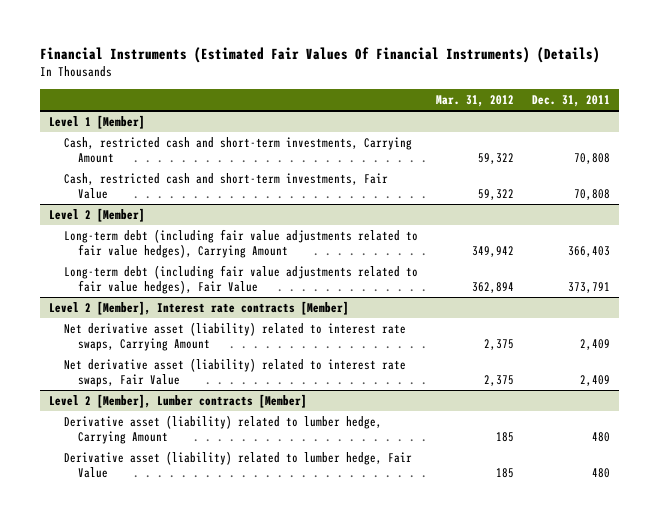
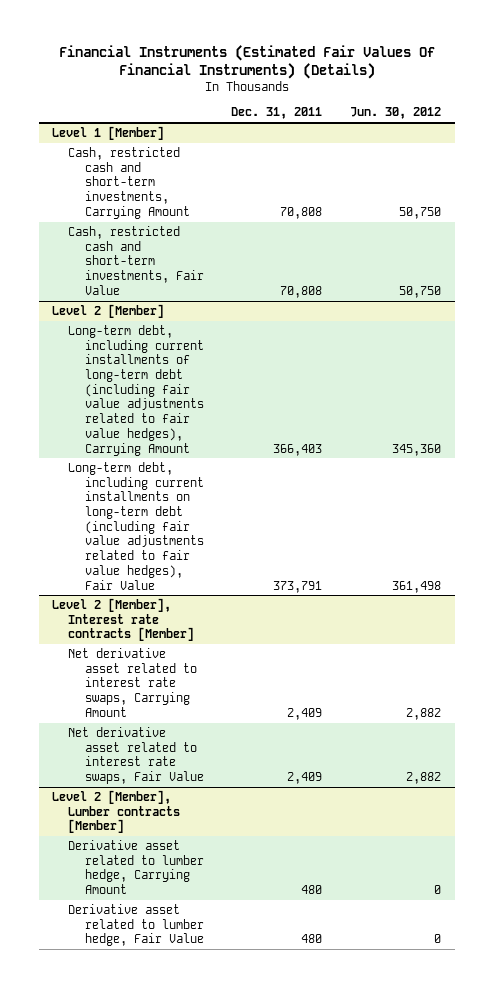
[435,95,514,108] Mar. 31, 2012 -> none
none -> [349,107,441,120] Jun. 30, 2012
[63,229,418,259] Long-term debt (including fair value adjustments related to fair value hedges), Carrying Amount -> [68,325,204,456] Long-term debt, including current installments of long-term debt (including fair value adjustments related to fair value hedges), Carrying Amount
[63,265,418,295] Long-term debt (including fair value adjustments related to fair value hedges), Fair Value -> [68,462,204,590] Long-term debt, including current installments on long-term debt (including fair value adjustments related to fair value hedges), Fair Value
[63,322,406,352] Net derivative asset (liability) related to interest rate swaps, Carrying Amount -> [68,648,197,717] Net derivative asset related to interest rate swaps, Carrying Amount
[63,358,406,388] Net derivative asset (liability) related to interest rate swaps, Fair Value -> [68,727,204,785] Net derivative asset related to interest rate swaps, Fair Value
[63,415,382,445] Derivative asset (liability) related to lumber hedge, Carrying Amount -> [68,840,204,895] Derivative asset related to lumber hedge, Carrying Amount
[63,451,412,479] Derivative asset (liability) related to lumber hedge, Fair Value -> [68,904,204,947] Derivative asset related to lumber hedge, Fair Value

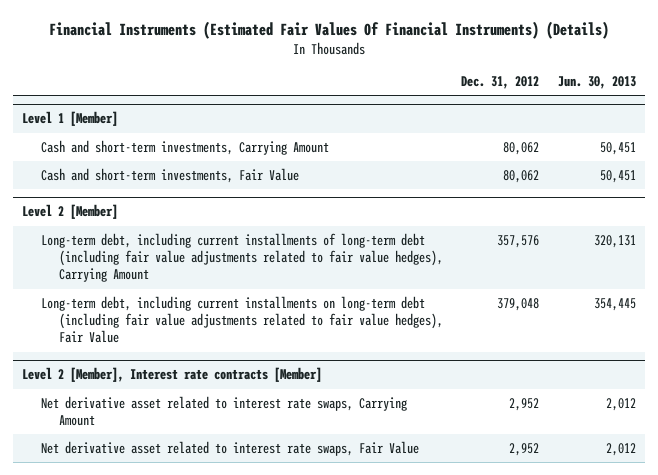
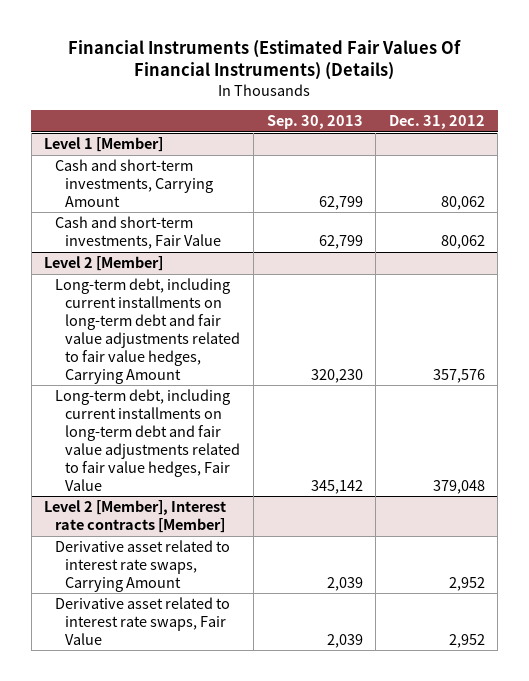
[557,76,636,90] Jun. 30, 2013 -> none
none -> [266,115,363,130] Sep. 30, 2013
[40,232,443,283] Long-term debt, including current installments of long-term debt (including fair value adjustments related to fair value hedges), Carrying Amount -> [54,278,241,384] Long-term debt, including current installments on long-term debt and fair value adjustments related to fair value hedges, Carrying Amount
[40,295,443,344] Long-term debt, including current installments on long-term debt (including fair value adjustments related to fair value hedges), Fair Value -> [54,389,241,491] Long-term debt, including current installments on long-term debt and fair value adjustments related to fair value hedges, Fair Value
[40,395,407,427] Net derivative asset related to interest rate swaps, Carrying Amount -> [54,540,230,592] Derivative asset related to interest rate swaps, Carrying Amount
[40,440,419,456] Net derivative asset related to interest rate swaps, Fair Value -> [54,597,230,645] Derivative asset related to interest rate swaps, Fair Value

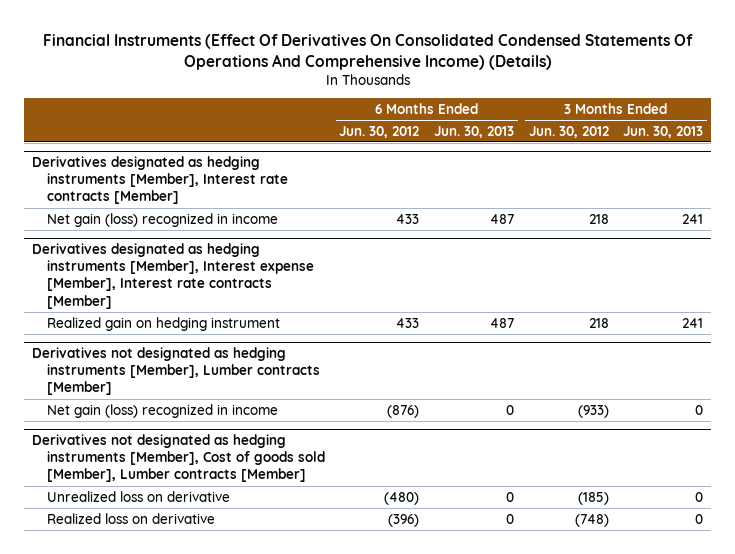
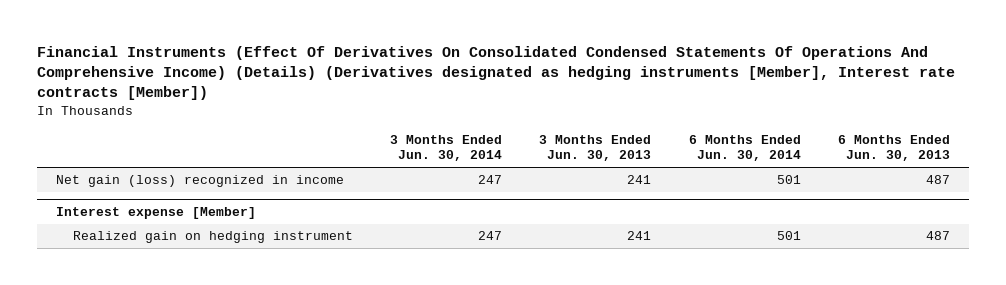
[42,33,693,70] Financial Instruments (Effect Of Derivatives On Consolidated Condensed Statements Of Operations And Comprehensive Income) (Details) -> [37,46,956,101] Financial Instruments (Effect Of Derivatives On Consolidated Condensed Statements Of Operations And Comprehensive Income) (Details) (Derivatives designated as hedging instruments [Member], Interest rate contracts [Member])
[339,125,420,138] Jun. 30, 2012 -> none
[528,125,609,138] Jun. 30, 2012 -> none
none -> [389,134,502,162] 3 Months Ended Jun. 30, 2014
none -> [688,134,801,162] 6 Months Ended Jun. 30, 2014
[31,156,288,205] Derivatives designated as hedging instruments [Member], Interest rate contracts [Member] -> none
[31,243,314,309] Derivatives designated as hedging instruments [Member], Interest expense [Member], Interest rate contracts [Member] -> none
none -> [55,207,256,220] Interest expense [Member]
[31,347,320,396] Derivatives not designated as hedging instruments [Member], Lumber contracts [Member] -> none
[46,403,278,418] Net gain (loss) recognized in income -> none
[31,434,325,483] Derivatives not designated as hedging instruments [Member], Cost of goods sold [Member], Lumber contracts [Member] -> none
[46,490,230,502] Unrealized loss on derivative -> none
[46,512,215,524] Realized loss on derivative -> none

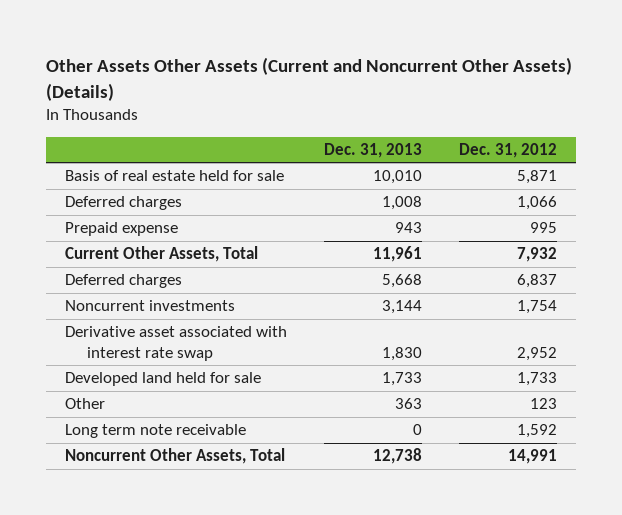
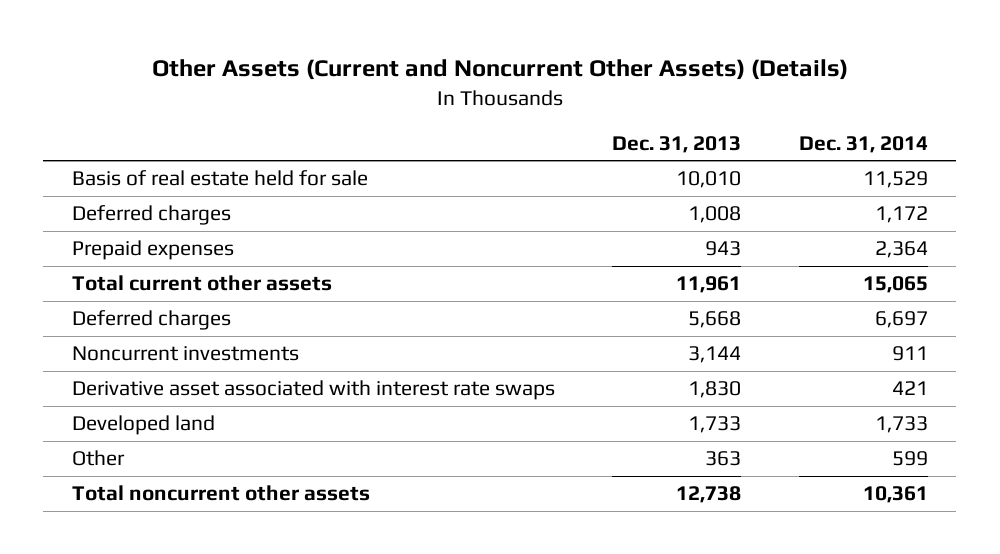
[45,56,572,101] Other Assets Other Assets (Current and Noncurrent Other Assets) (Details) -> [151,59,848,81] Other Assets (Current and Noncurrent Other Assets) (Details)
[459,142,558,158] Dec. 31, 2012 -> none
none -> [798,135,928,153] Dec. 31, 2014
[64,222,178,237] Prepaid expense -> [72,240,235,261] Prepaid expenses
[64,246,258,263] Current Other Assets, Total -> [72,275,333,292] Total current other assets
[64,326,287,361] Derivative asset associated with interest rate swap -> [72,380,556,401] Derivative asset associated with interest rate swaps
[64,372,261,387] Developed land held for sale -> [72,415,216,436] Developed land
[64,424,246,439] Long term note receivable -> none
[64,448,285,465] Noncurrent Other Assets, Total -> [72,485,371,502] Total noncurrent other assets

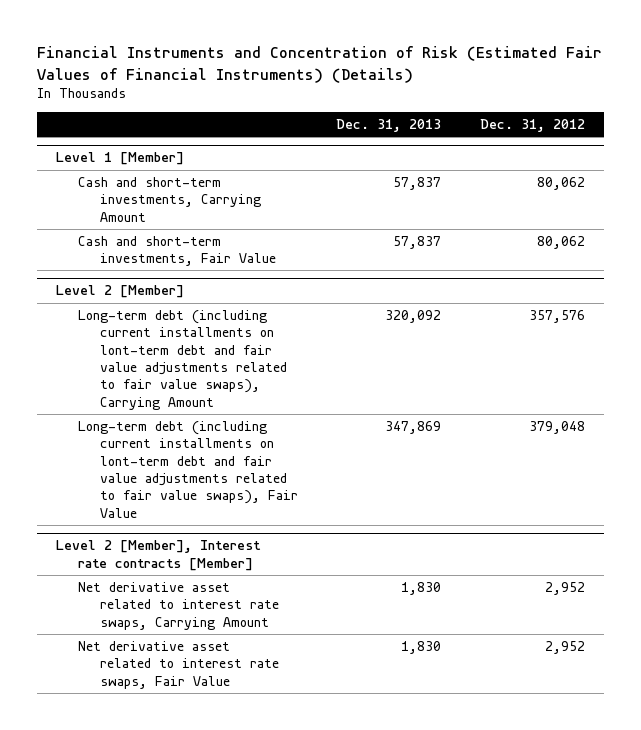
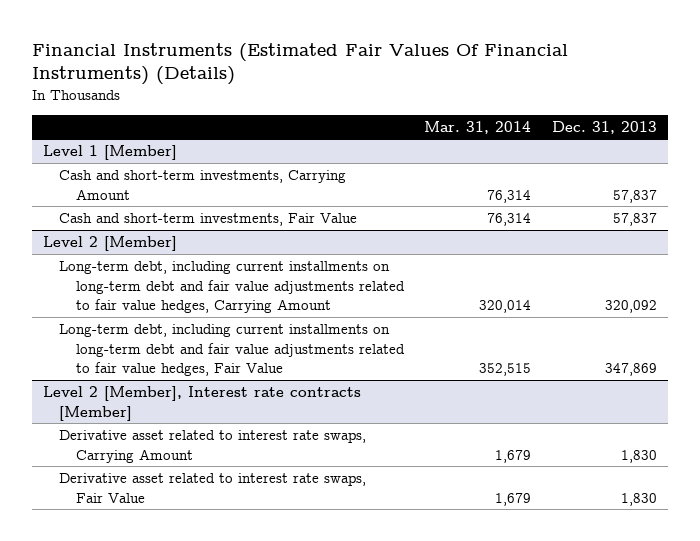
[36,46,602,83] Financial Instruments and Concentration of Risk (Estimated Fair Values of Financial Instruments) (Details) -> [32,42,569,86] Financial Instruments (Estimated Fair Values Of Financial Instruments) (Details)
[479,118,585,132] Dec. 31, 2012 -> none
none -> [424,120,532,134] Mar. 31, 2014
[77,309,287,410] Long-term debt (including current installments on lont-term debt and fair value adjustments related to fair value swaps), Carrying Amount -> [59,261,405,314] Long-term debt, including current installments on long-term debt and fair value adjustments related to fair value hedges, Carrying Amount
[77,420,298,518] Long-term debt (including current installments on lont-term debt and fair value adjustments related to fair value swaps), Fair Value -> [59,324,405,377] Long-term debt, including current installments on long-term debt and fair value adjustments related to fair value hedges, Fair Value
[77,581,279,630] Net derivative asset related to interest rate swaps, Carrying Amount -> [59,430,367,463] Derivative asset related to interest rate swaps, Carrying Amount
[77,640,279,689] Net derivative asset related to interest rate swaps, Fair Value -> [59,473,367,503] Derivative asset related to interest rate swaps, Fair Value

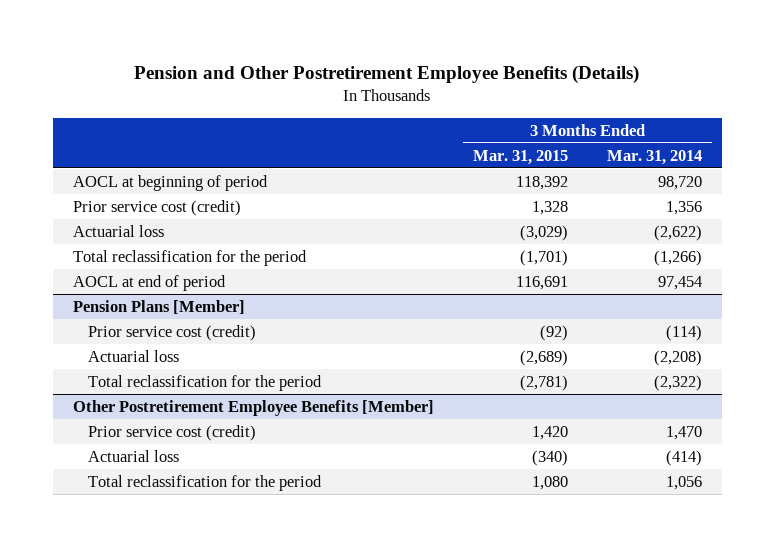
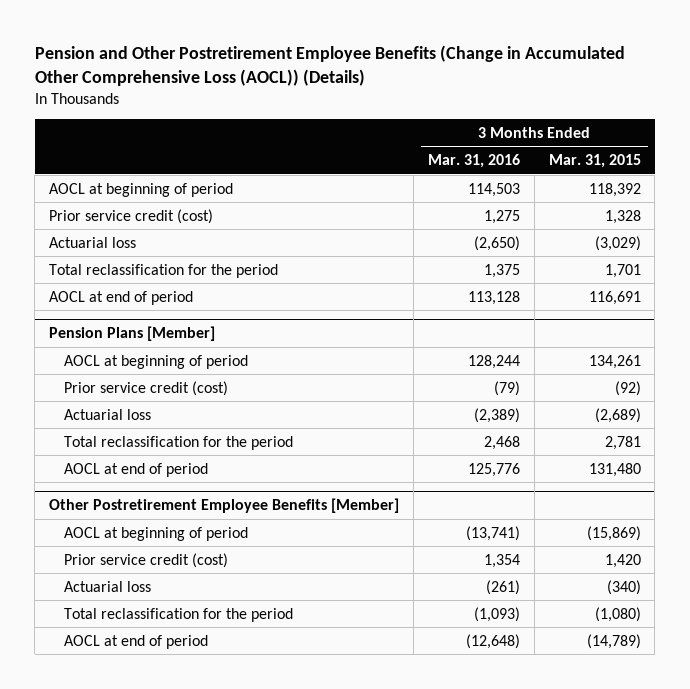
[134,64,640,84] Pension and Other Postretirement Employee Benefits (Details) -> [34,44,625,86] Pension and Other Postretirement Employee Benefits (Change in Accumulated Other Comprehensive Loss (AOCL)) (Details)
[607,149,703,165] Mar. 31, 2014 -> none
none -> [427,154,520,169] Mar. 31, 2016
[72,199,241,216] Prior service cost (credit) -> [49,208,214,224] Prior service credit (cost)
[519,249,568,266] (1,701) -> [604,263,641,278] 1,701
none -> [63,354,248,369] AOCL at beginning of period
[88,324,257,341] Prior service cost (credit) -> [63,380,228,396] Prior service credit (cost)
[519,374,568,391] (2,781) -> [604,435,641,450] 2,781
none -> [63,462,208,477] AOCL at end of period
none -> [63,526,248,541] AOCL at beginning of period
[88,424,257,441] Prior service cost (credit) -> [63,552,228,568] Prior service credit (cost)
[531,475,568,490] 1,080 -> [594,606,641,622] (1,080)
none -> [63,634,208,649] AOCL at end of period

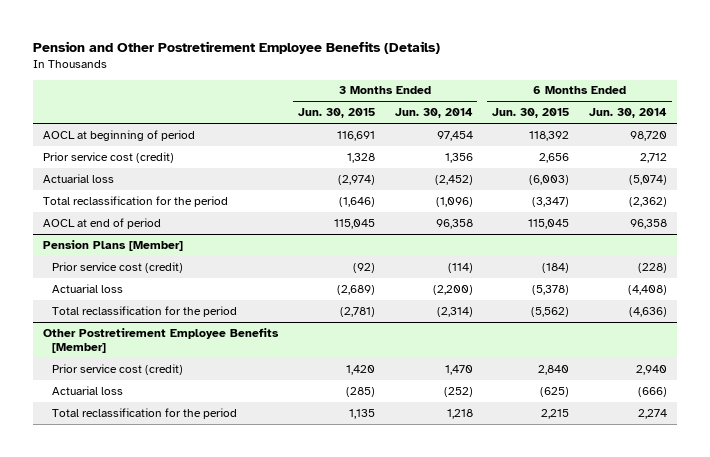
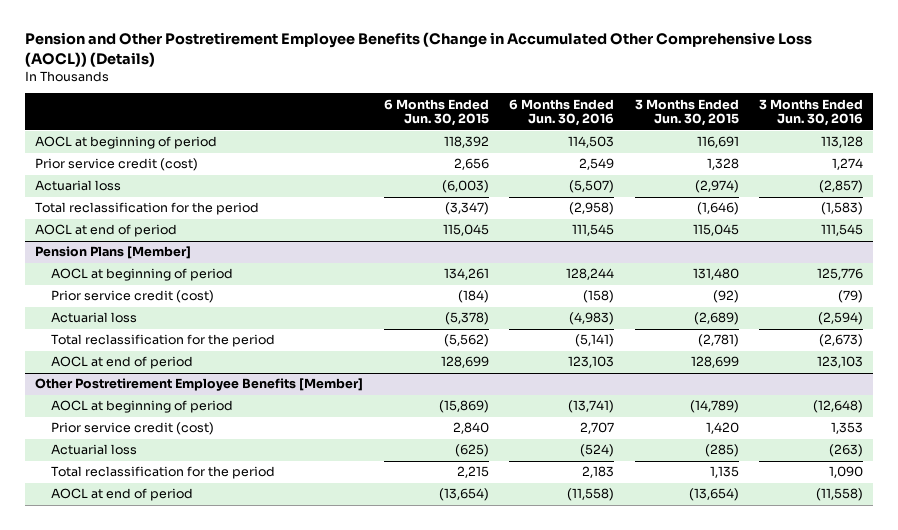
[33,40,441,54] Pension and Other Postretirement Employee Benefits (Details) -> [24,32,812,67] Pension and Other Postretirement Employee Benefits (Change in Accumulated Other Comprehensive Loss (AOCL)) (Details)
[394,108,473,119] Jun. 30, 2014 -> none
[588,108,667,119] Jun. 30, 2014 -> none
none -> [509,98,615,127] 6 Months Ended Jun. 30, 2016
none -> [759,98,864,127] 3 Months Ended Jun. 30, 2016
[43,151,175,163] Prior service cost (credit) -> [35,158,199,172] Prior service credit (cost)
none -> [50,268,233,282] AOCL at beginning of period
[51,261,183,273] Prior service cost (credit) -> [50,290,214,304] Prior service credit (cost)
none -> [50,356,193,370] AOCL at end of period
none -> [50,400,233,414] AOCL at beginning of period
[51,363,183,375] Prior service cost (credit) -> [50,422,214,436] Prior service credit (cost)
none -> [50,488,193,502] AOCL at end of period

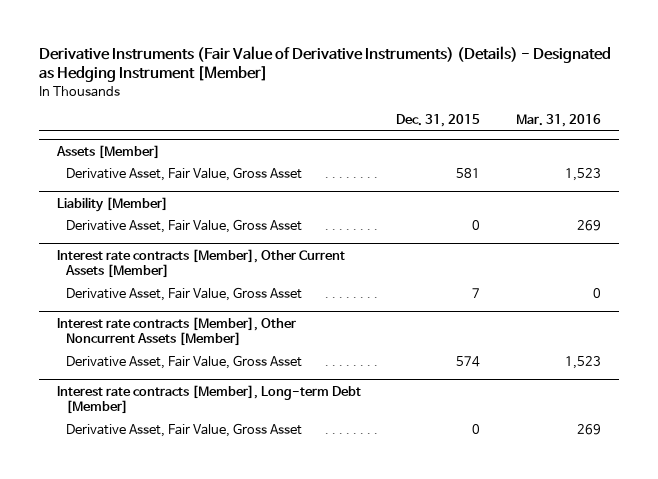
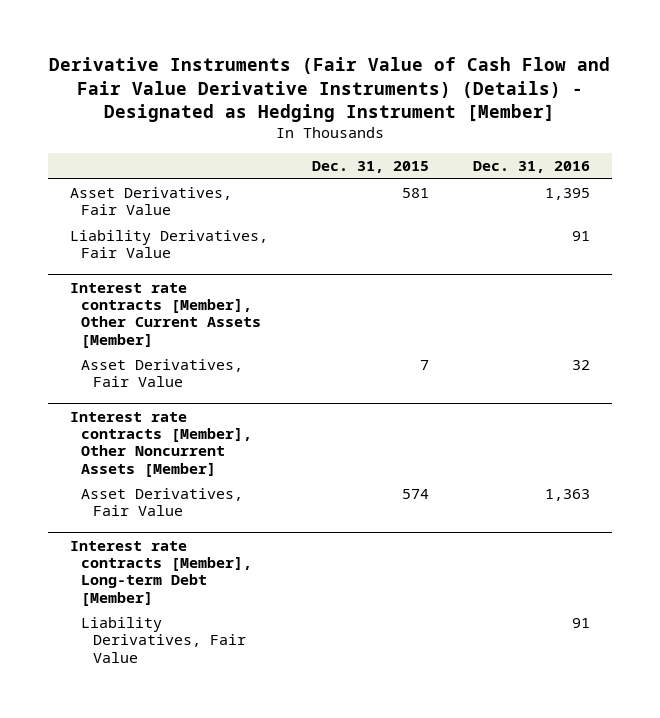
[38,45,611,83] Derivative Instruments (Fair Value of Derivative Instruments) (Details) - Designated as Hedging Instrument [Member] -> [48,57,610,122] Derivative Instruments (Fair Value of Cash Flow and Fair Value Derivative Instruments) (Details) - Designated as Hedging Instrument [Member]
[516,114,602,128] Mar. 31, 2016 -> none
none -> [472,161,590,174] Dec. 31, 2016
[55,144,160,159] Assets [Member] -> none
[56,196,168,212] Liability [Member] -> none
[66,218,303,233] Derivative Asset, Fair Value, Gross Asset -> none
[66,166,303,181] Derivative Asset, Fair Value, Gross Asset -> [69,187,232,216] Asset Derivatives, Fair Value
none -> [69,230,268,259] Liability Derivatives, Fair Value
[66,286,303,301] Derivative Asset, Fair Value, Gross Asset -> [81,359,244,388] Asset Derivatives, Fair Value
[66,354,303,369] Derivative Asset, Fair Value, Gross Asset -> [81,488,244,517] Asset Derivatives, Fair Value
[66,422,303,437] Derivative Asset, Fair Value, Gross Asset -> none
none -> [81,617,246,663] Liability Derivatives, Fair Value

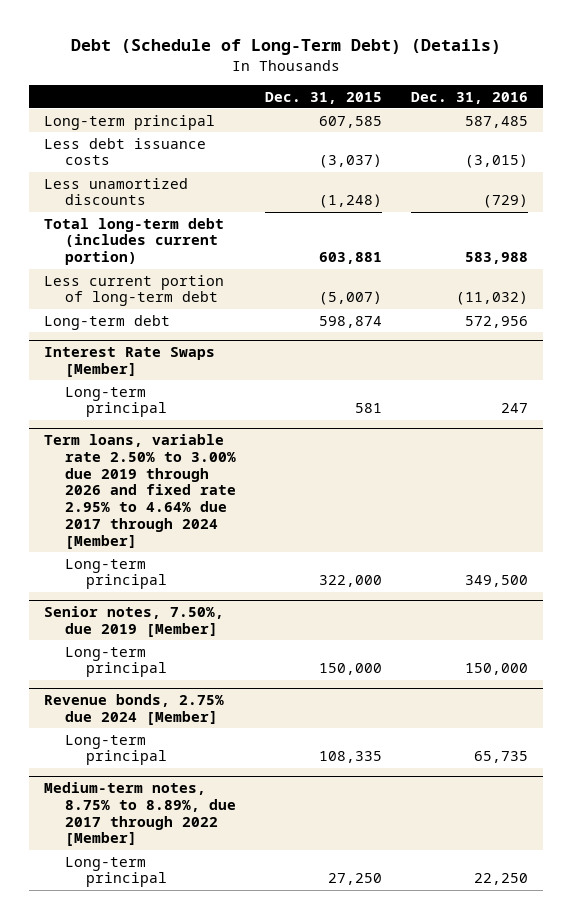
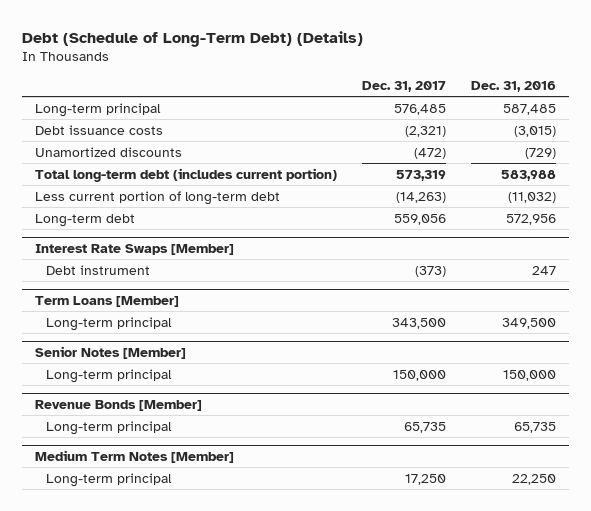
[265,91,383,104] Dec. 31, 2015 -> none
none -> [362,81,447,93] Dec. 31, 2017
[43,137,206,166] Less debt issuance costs -> [34,124,163,135] Debt issuance costs
[43,177,188,206] Less unamortized discounts -> [34,146,182,157] Unamortized discounts
[65,386,168,418] Long-term principal -> [45,264,150,275] Debt instrument
[43,434,237,549] Term loans, variable rate 2.50% to 3.00% due 2019 through 2026 and fixed rate 2.95% to 4.64% due 2017 through 2024 [Member] -> [34,295,179,307] Term Loans [Member]
[43,606,224,637] Senior notes, 7.50%, due 2019 [Member] -> [34,345,186,359] Senior Notes [Member]
[43,694,224,725] Revenue bonds, 2.75% due 2024 [Member] -> [34,399,202,411] Revenue Bonds [Member]
[43,782,237,847] Medium-term notes, 8.75% to 8.89%, due 2017 through 2022 [Member] -> [34,449,234,463] Medium Term Notes [Member]

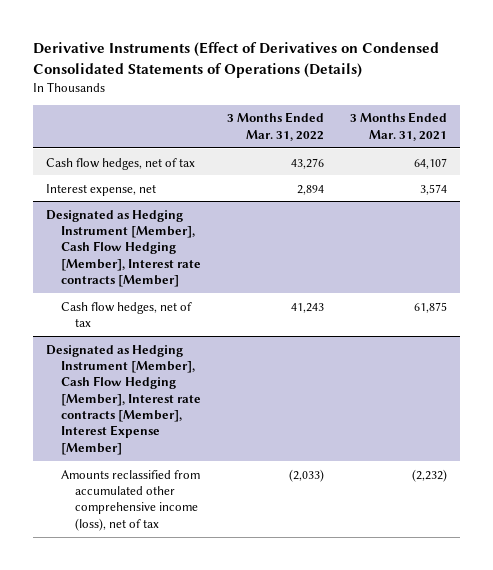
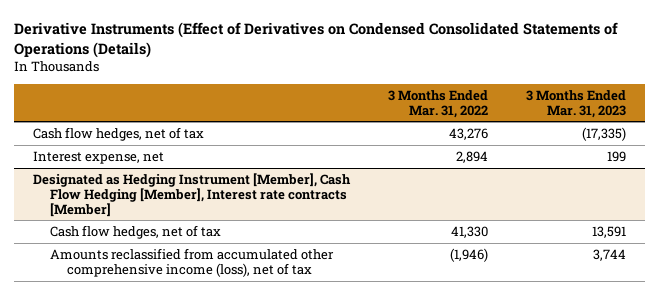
[349,112,447,141] 3 Months Ended Mar. 31, 2021 -> none
none -> [526,89,627,118] 3 Months Ended Mar. 31, 2023
[46,344,201,455] Designated as Hedging Instrument [Member], Cash Flow Hedging [Member], Interest rate contracts [Member], Interest Expense [Member] -> none
[290,302,324,313] 41,243 -> [450,226,488,239] 41,330
[288,468,324,482] (2,033) -> [449,248,488,263] (1,946)

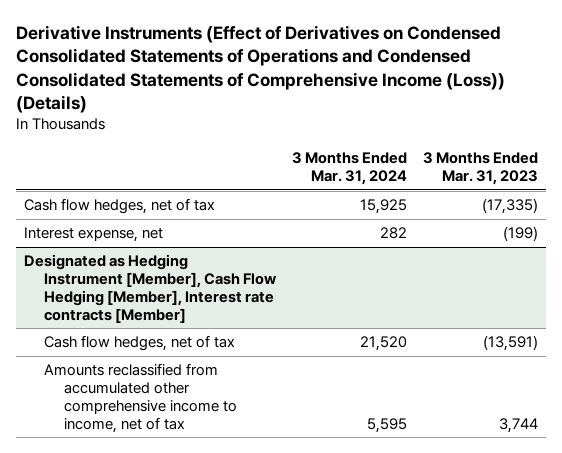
[13,21,618,58] Derivative Instruments (Effect of Derivatives on Condensed Consolidated Statements of Operations (Details) -> [15,24,505,113] Derivative Instruments (Effect of Derivatives on Condensed Consolidated Statements of Operations and Condensed Consolidated Statements of Comprehensive Income (Loss)) (Details)
[387,89,488,118] 3 Months Ended Mar. 31, 2022 -> none
none -> [291,152,407,186] 3 Months Ended Mar. 31, 2024
[607,151,627,163] 199 -> [503,226,539,242] (199)
[592,226,627,239] 13,591 -> [483,335,539,352] (13,591)
[49,248,334,277] Amounts reclassified from accumulated other comprehensive income (loss), net of tax -> [43,363,237,433] Amounts reclassified from accumulated other comprehensive income to income, net of tax

